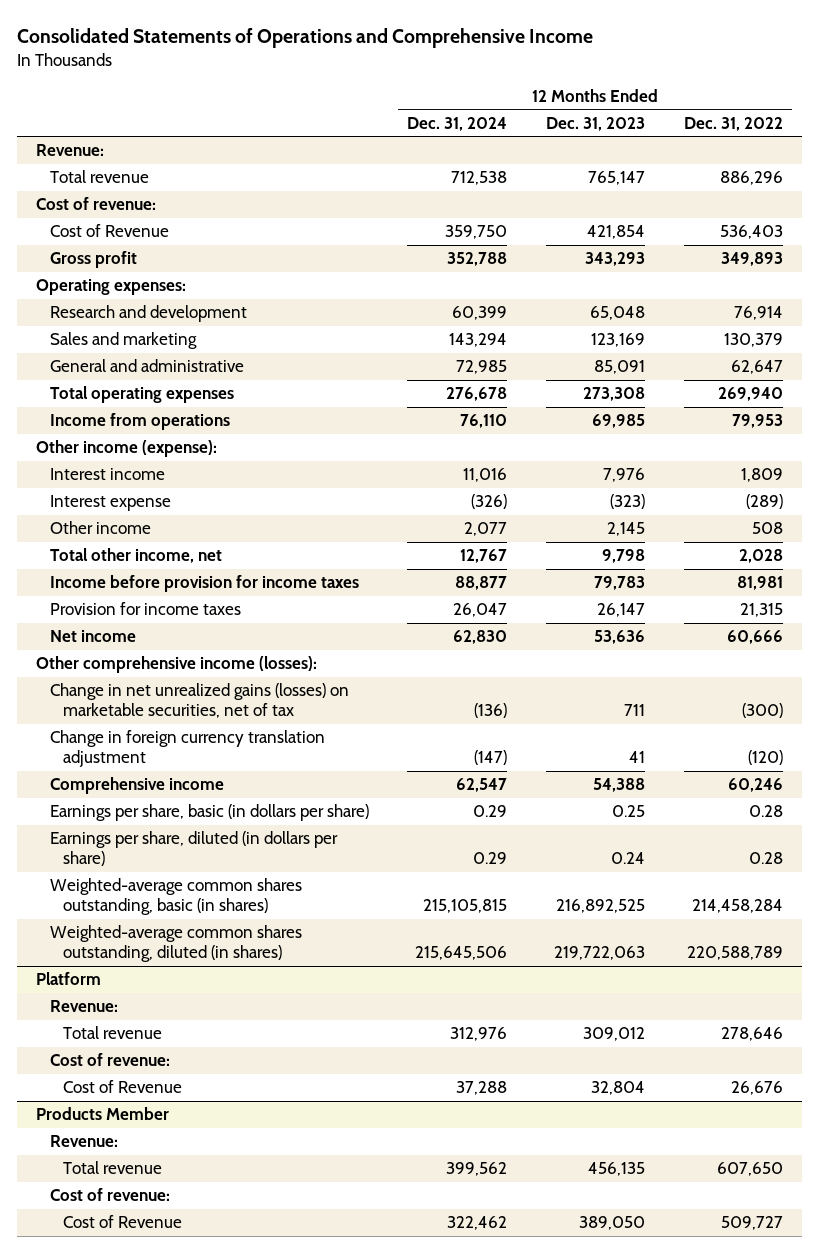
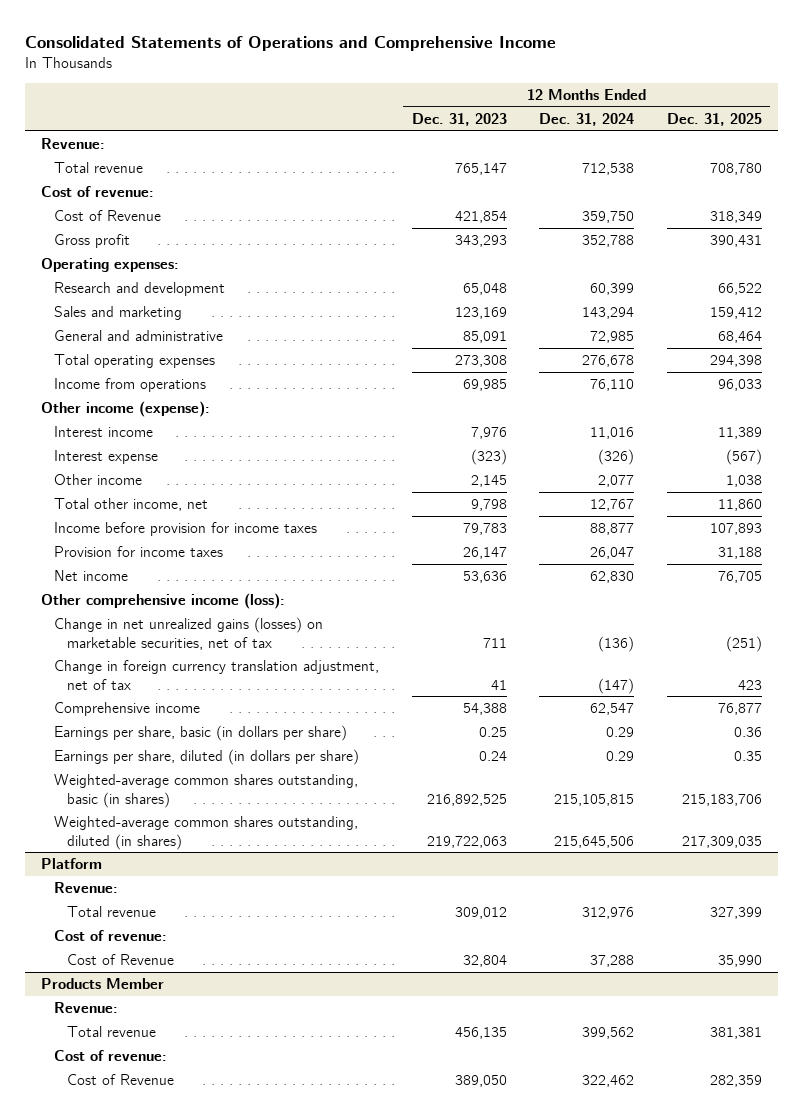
[683,116,783,131] Dec. 31, 2022 -> none
none -> [667,112,763,126] Dec. 31, 2025
[36,656,318,674] Other comprehensive income (losses): -> [41,592,286,609] Other comprehensive income (loss):
[49,730,325,768] Change in foreign currency translation adjustment -> [53,659,379,690] Change in foreign currency translation adjustment, net of tax

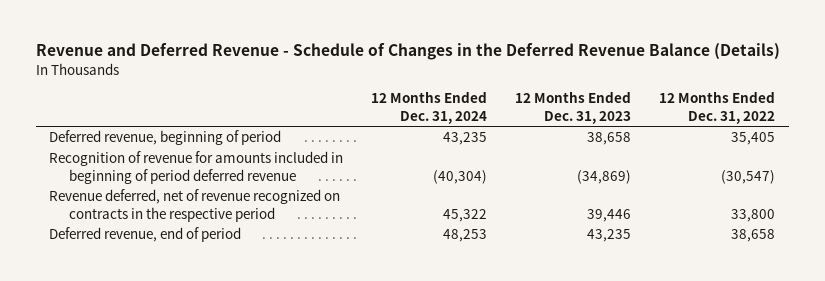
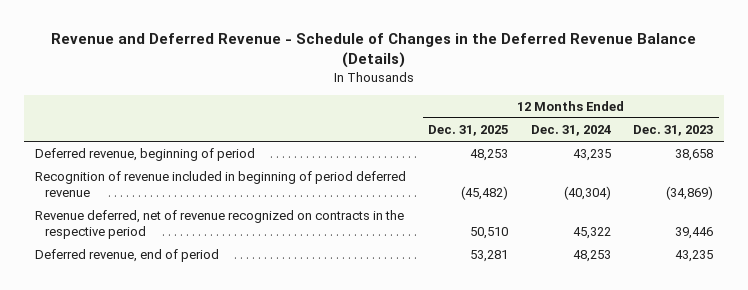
[659,91,776,124] 12 Months Ended Dec. 31, 2022 -> none
none -> [428,125,509,137] Dec. 31, 2025
[49,151,344,184] Recognition of revenue for amounts included in beginning of period deferred revenue -> [34,171,406,197] Recognition of revenue included in beginning of period deferred revenue

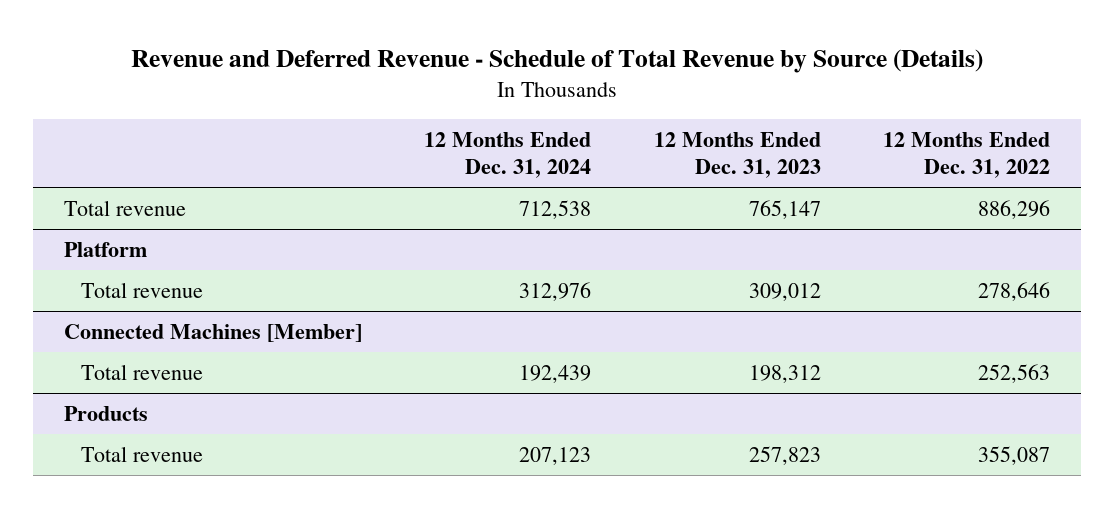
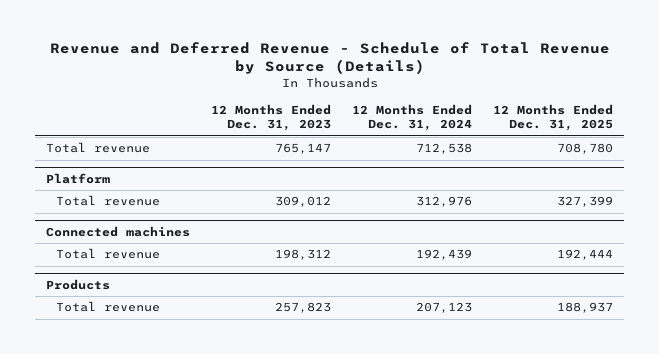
[882,132,1050,178] 12 Months Ended Dec. 31, 2022 -> none
none -> [493,104,614,132] 12 Months Ended Dec. 31, 2025
[64,324,363,343] Connected Machines [Member] -> [45,225,190,237] Connected machines

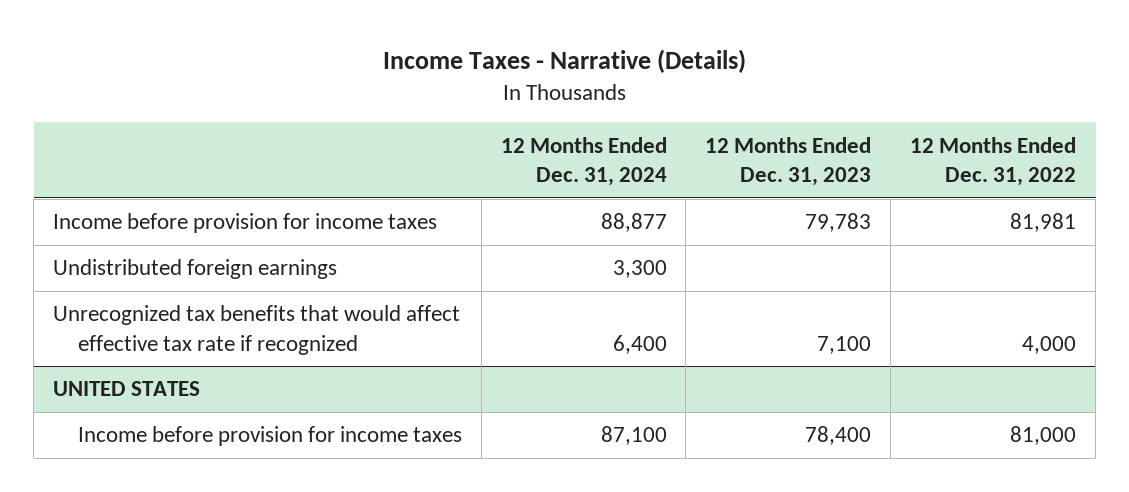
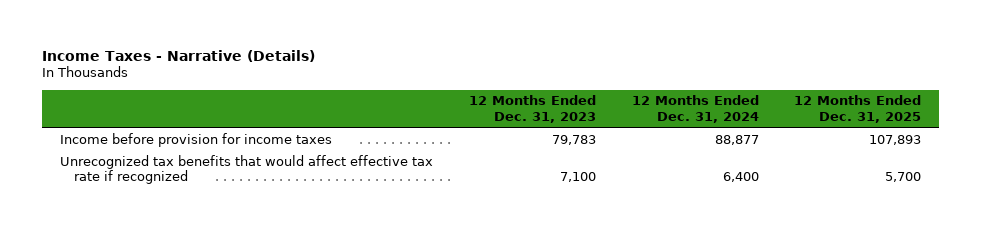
[910,136,1077,187] 12 Months Ended Dec. 31, 2022 -> none
none -> [794,95,922,123] 12 Months Ended Dec. 31, 2025
[53,259,338,280] Undistributed foreign earnings -> none
[53,381,201,397] UNITED STATES -> none
[77,426,462,447] Income before provision for income taxes -> none

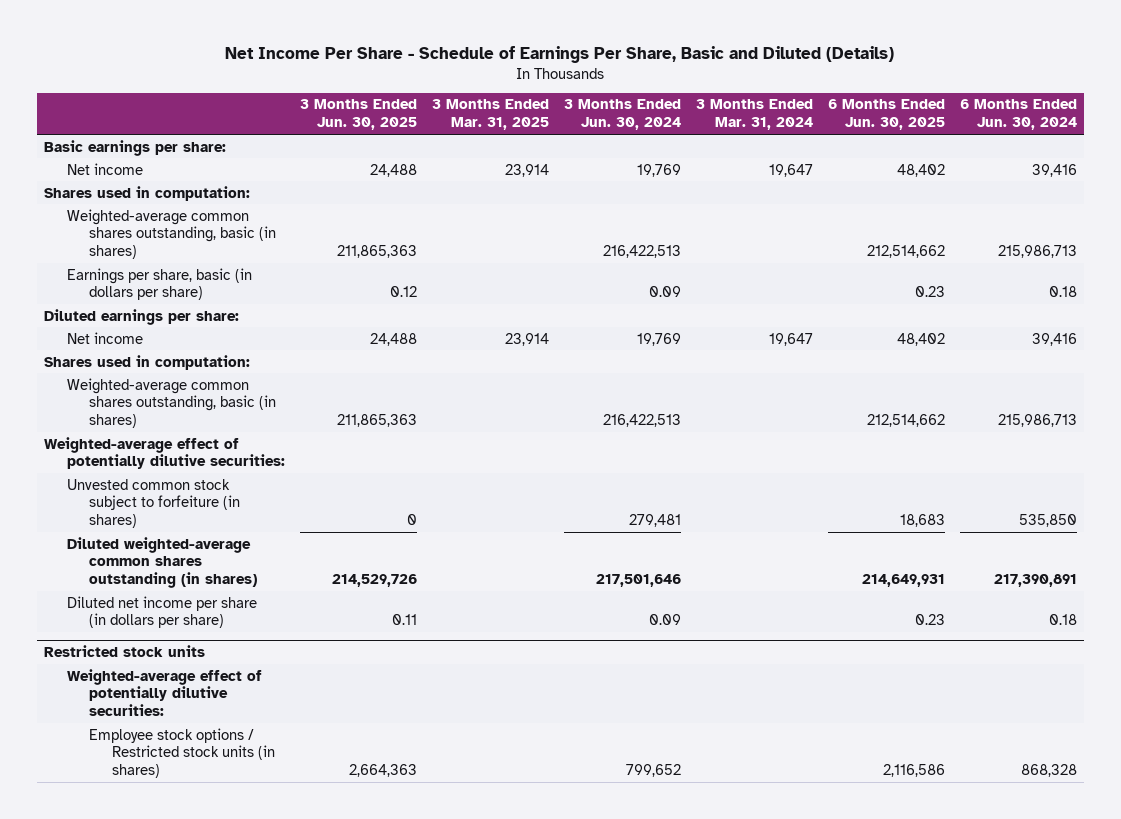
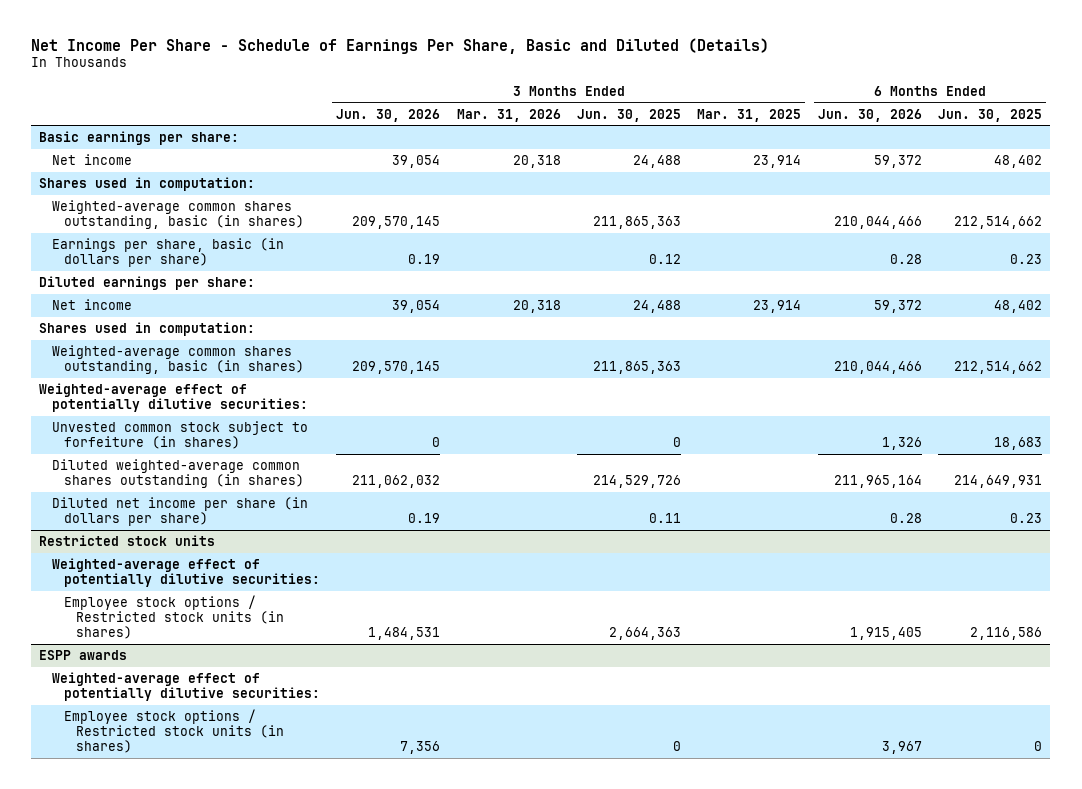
[563,99,681,131] 3 Months Ended Jun. 30, 2024 -> none
[695,99,813,131] 3 Months Ended Mar. 31, 2024 -> none
[959,99,1077,131] 6 Months Ended Jun. 30, 2024 -> none
none -> [336,108,441,122] Jun. 30, 2026
none -> [456,108,561,122] Mar. 31, 2026
none -> [817,108,922,122] Jun. 30, 2026
none -> [39,649,128,660] ESPP awards
none -> [51,671,320,701] Weighted-average effect of potentially dilutive securities:
none -> [63,708,284,753] Employee stock options / Restricted stock units (in shares)

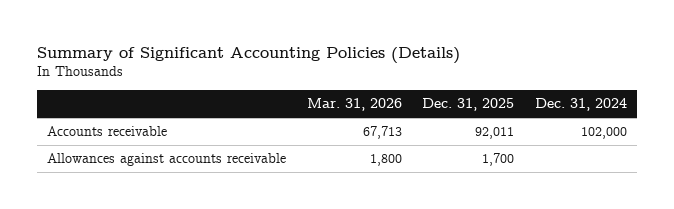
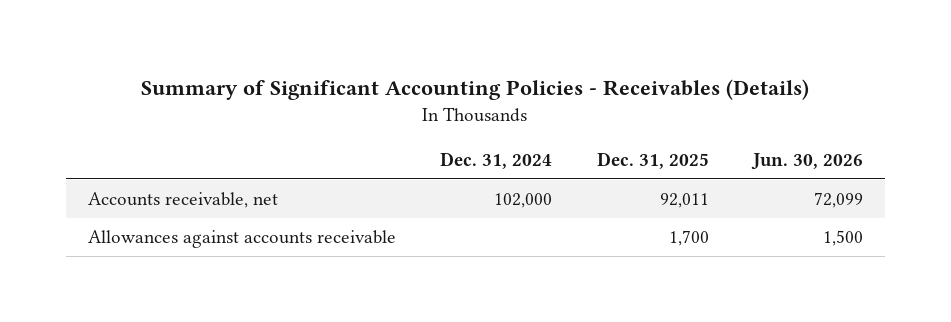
[36,46,460,64] Summary of Significant Accounting Policies (Details) -> [141,79,810,101] Summary of Significant Accounting Policies - Receivables (Details)
[306,98,402,112] Mar. 31, 2026 -> none
none -> [751,152,864,170] Jun. 30, 2026
[47,126,168,137] Accounts receivable -> [87,192,278,209] Accounts receivable, net

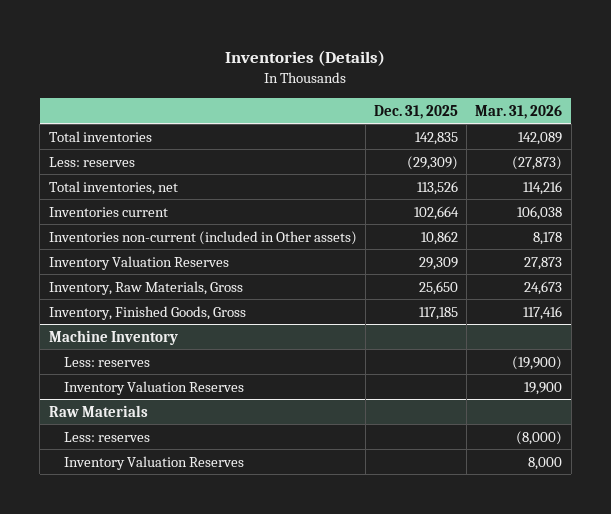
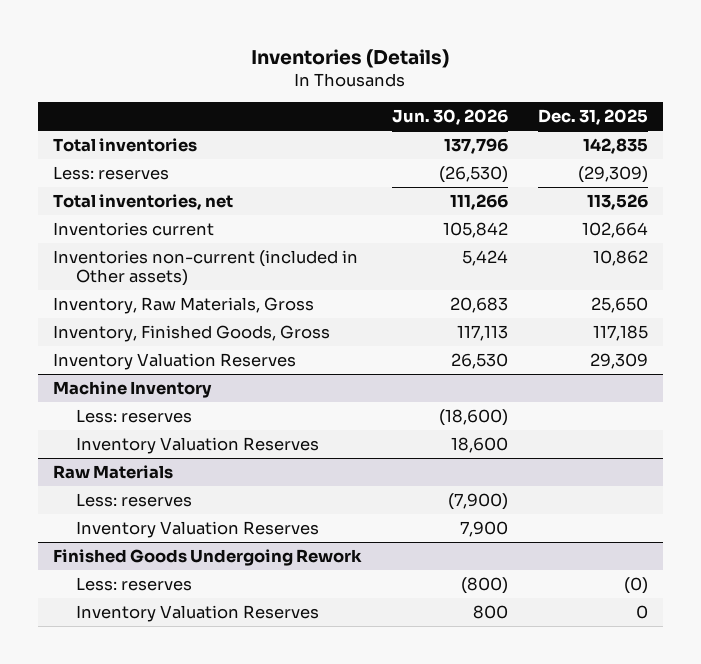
[475,105,563,120] Mar. 31, 2026 -> none
none -> [391,109,508,126] Jun. 30, 2026
[48,255,229,270] Inventory Valuation Reserves -> [53,353,297,371] Inventory Valuation Reserves
none -> [53,549,363,567] Finished Goods Undergoing Rework
none -> [76,577,193,592] Less: reserves
none -> [76,605,320,623] Inventory Valuation Reserves

